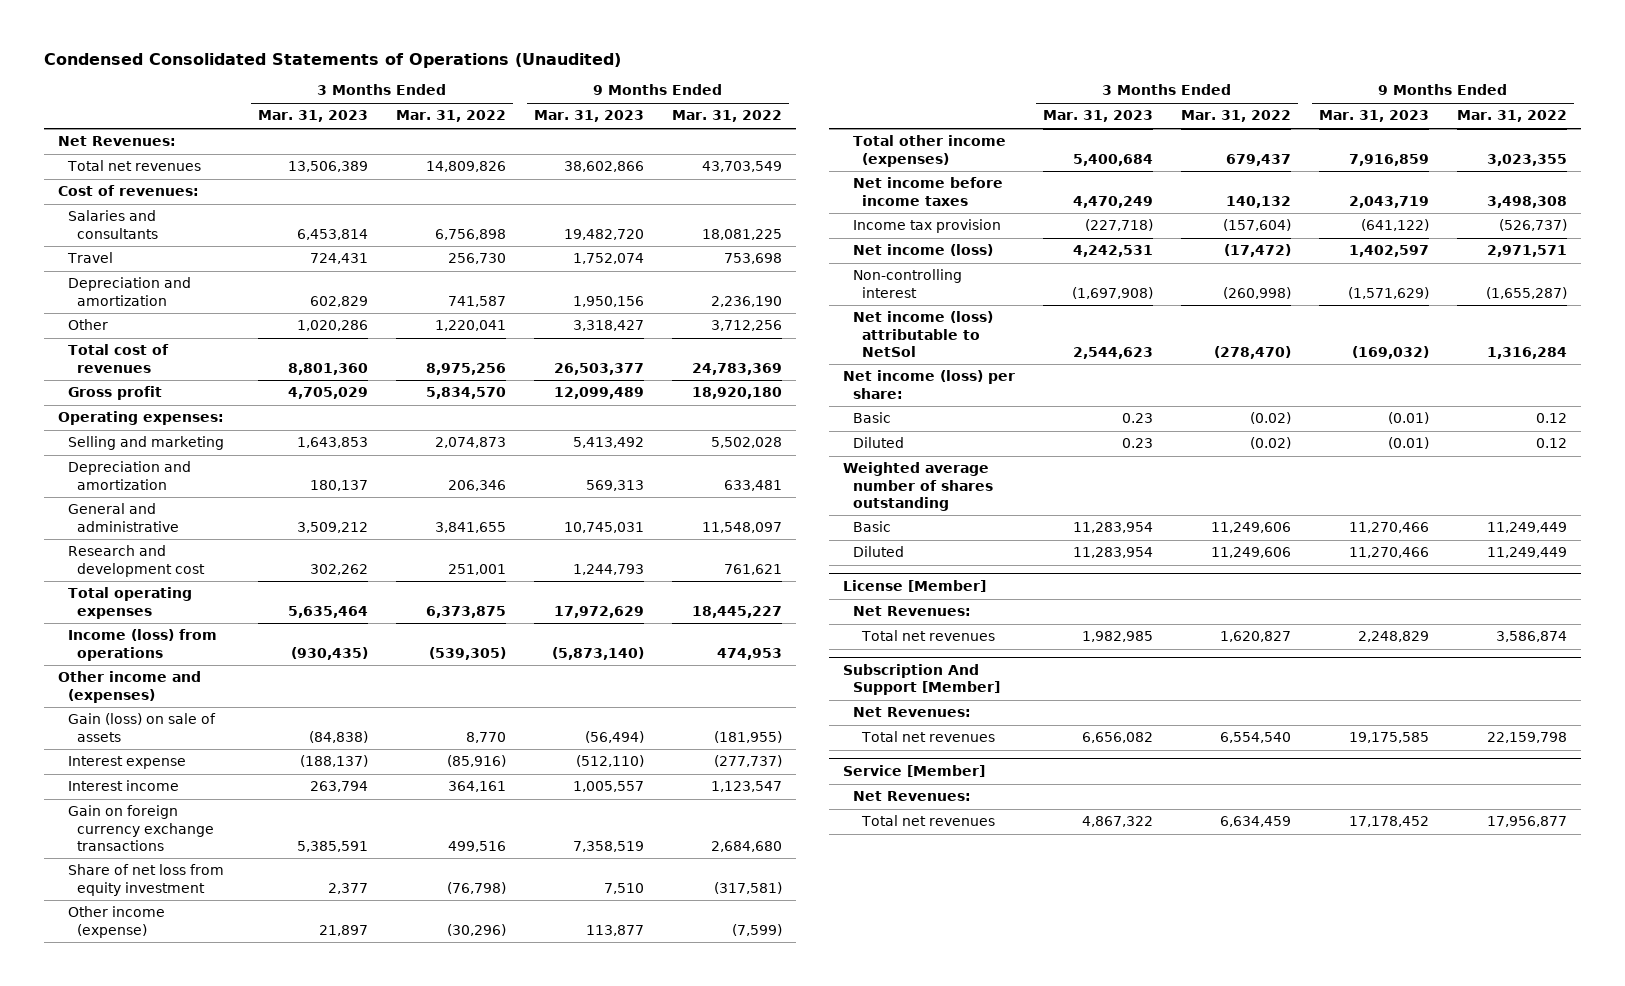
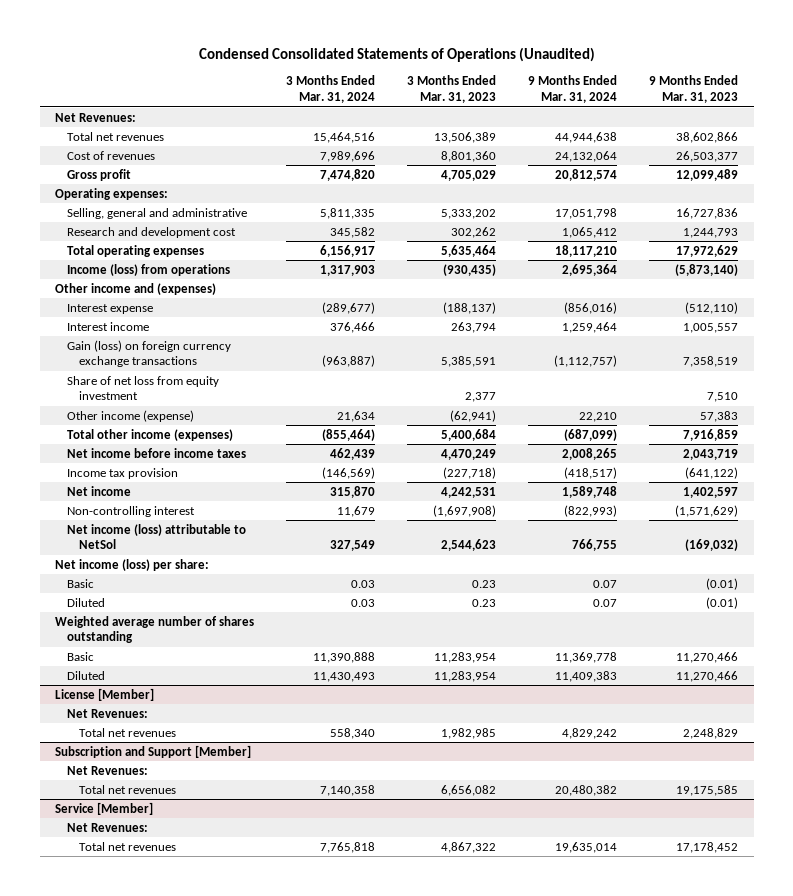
[395,110,506,123] Mar. 31, 2022 -> none
[671,110,782,123] Mar. 31, 2022 -> none
none -> [286,75,376,103] 3 Months Ended Mar. 31, 2024
none -> [527,75,617,103] 9 Months Ended Mar. 31, 2024
[57,185,199,197] Cost of revenues: -> none
[67,210,159,239] Salaries and consultants -> none
[66,252,113,264] Travel -> none
[67,277,191,306] Depreciation and amortization -> none
[67,319,108,331] Other -> none
[67,344,169,373] Total cost of revenues -> [67,150,156,160] Cost of revenues
[67,461,191,490] Depreciation and amortization -> none
[67,503,180,532] General and administrative -> none
[67,436,224,451] Selling and marketing -> [67,207,248,219] Selling, general and administrative
[296,437,368,449] 1,643,853 -> [441,208,497,219] 5,333,202
[572,437,644,449] 5,413,492 -> [675,207,738,219] 16,727,836
[67,713,216,742] Gain (loss) on sale of assets -> none
[67,805,215,851] Gain on foreign currency exchange transactions -> [67,339,232,368] Gain (loss) on foreign currency exchange transactions
[318,924,368,936] 21,897 -> [450,409,497,422] (62,941)
[585,924,644,936] 113,877 -> [699,410,738,422] 57,383
[852,244,993,257] Net income (loss) -> [67,485,132,496] Net income
[843,664,1000,696] Subscription And Support [Member] -> [55,744,252,758] Subscription and Support [Member]

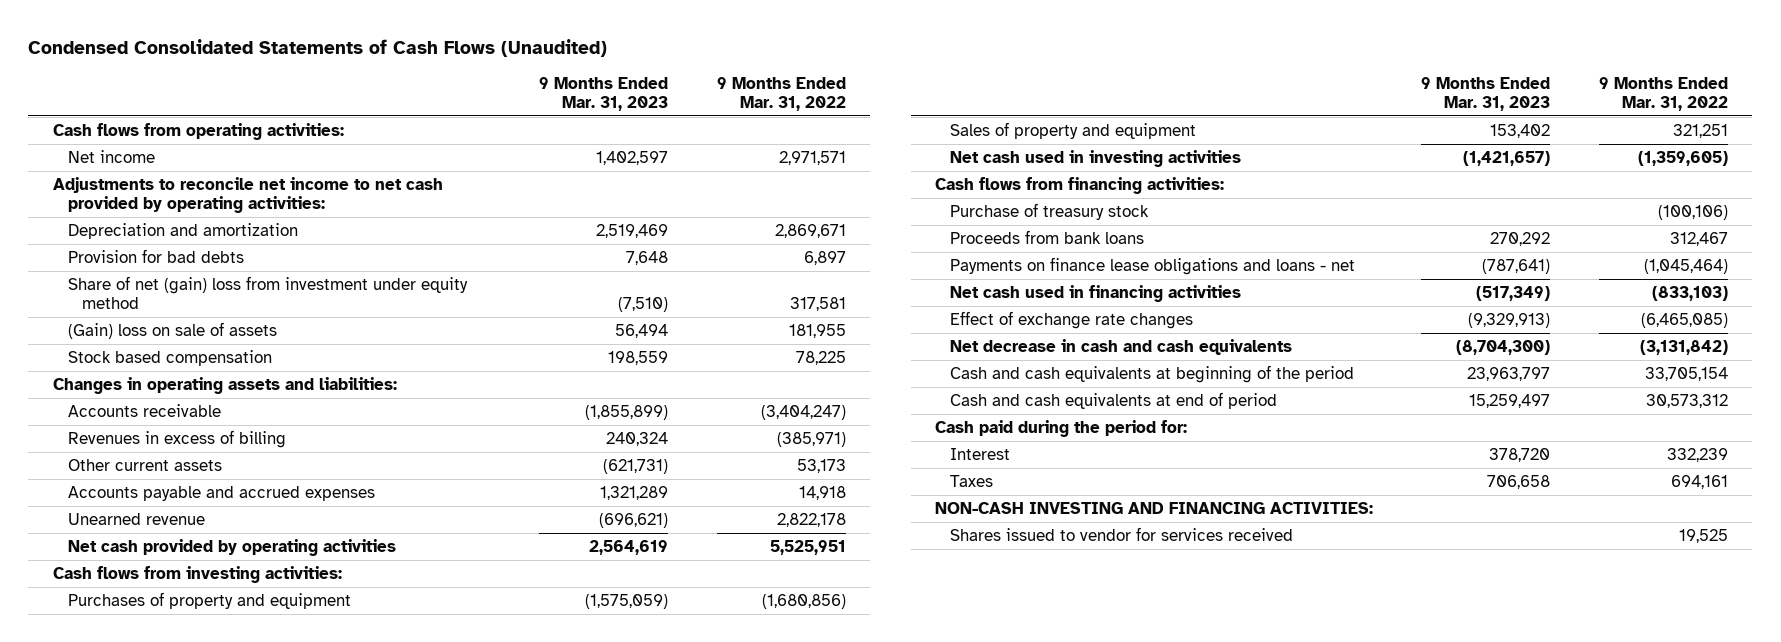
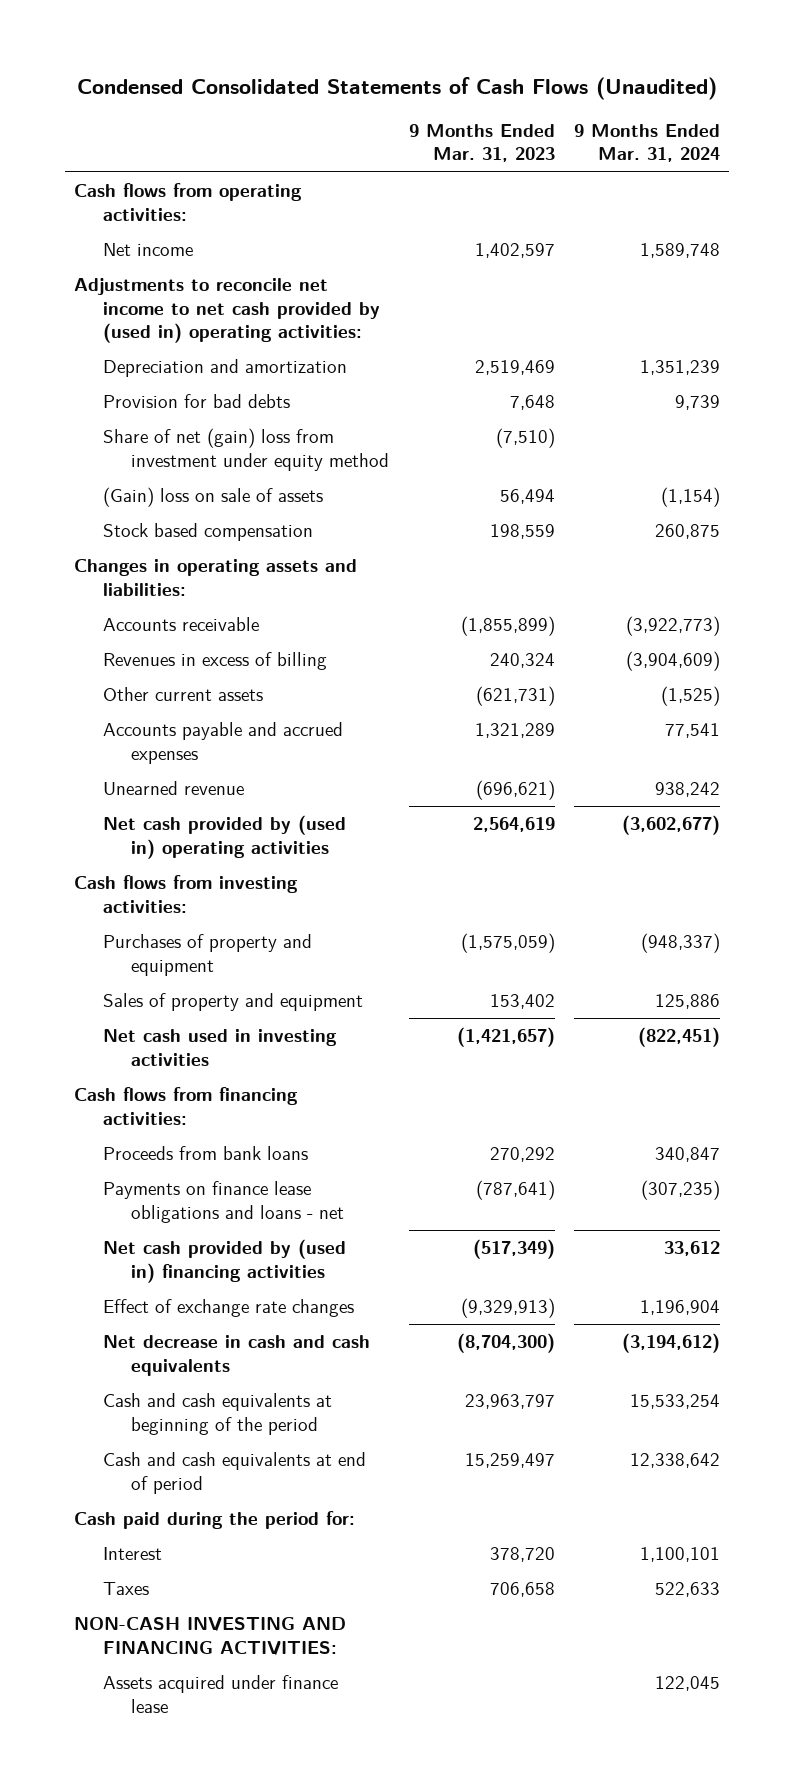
[716,76,846,112] 9 Months Ended Mar. 31, 2022 -> none
none -> [573,124,720,163] 9 Months Ended Mar. 31, 2024
[52,176,443,214] Adjustments to reconcile net income to net cash provided by operating activities: -> [74,278,380,343] Adjustments to reconcile net income to net cash provided by (used in) operating activities:
[67,538,396,556] Net cash provided by operating activities -> [102,815,346,859] Net cash provided by (used in) operating activities
[949,202,1149,220] Purchase of treasury stock -> none
[949,284,1241,302] Net cash used in financing activities -> [102,1239,346,1283] Net cash provided by (used in) financing activities
[949,526,1293,541] Shares issued to vendor for services received -> none
none -> [102,1675,338,1713] Assets acquired under finance lease

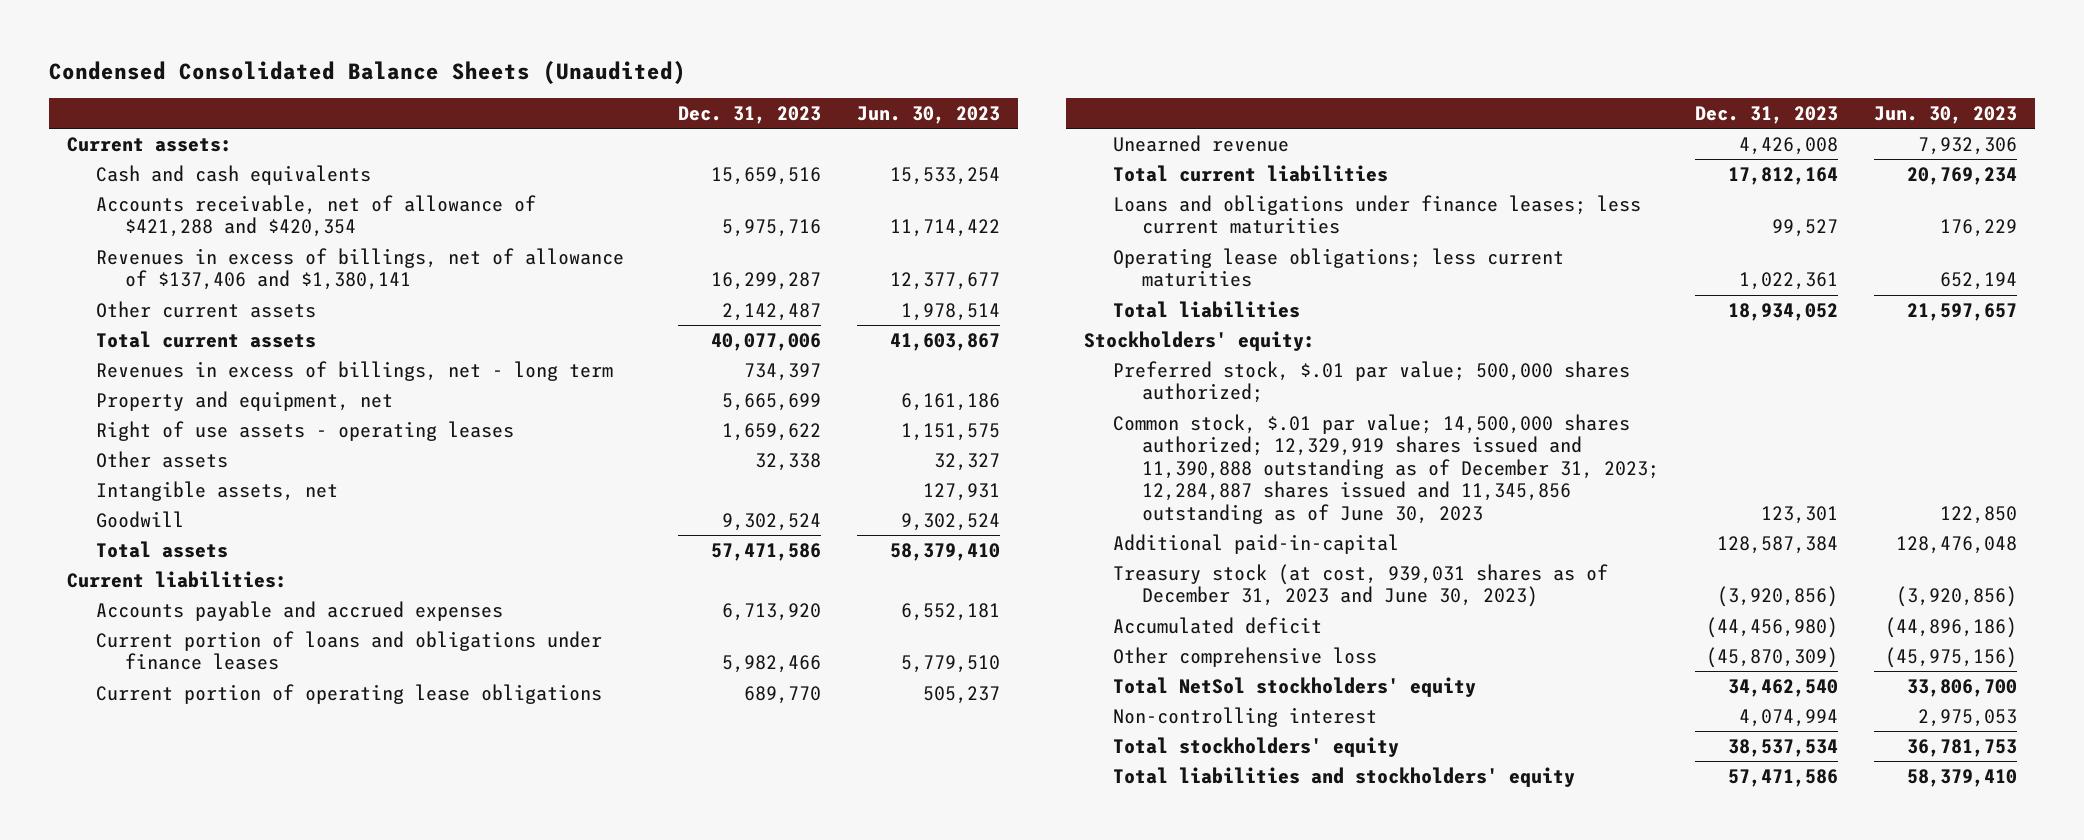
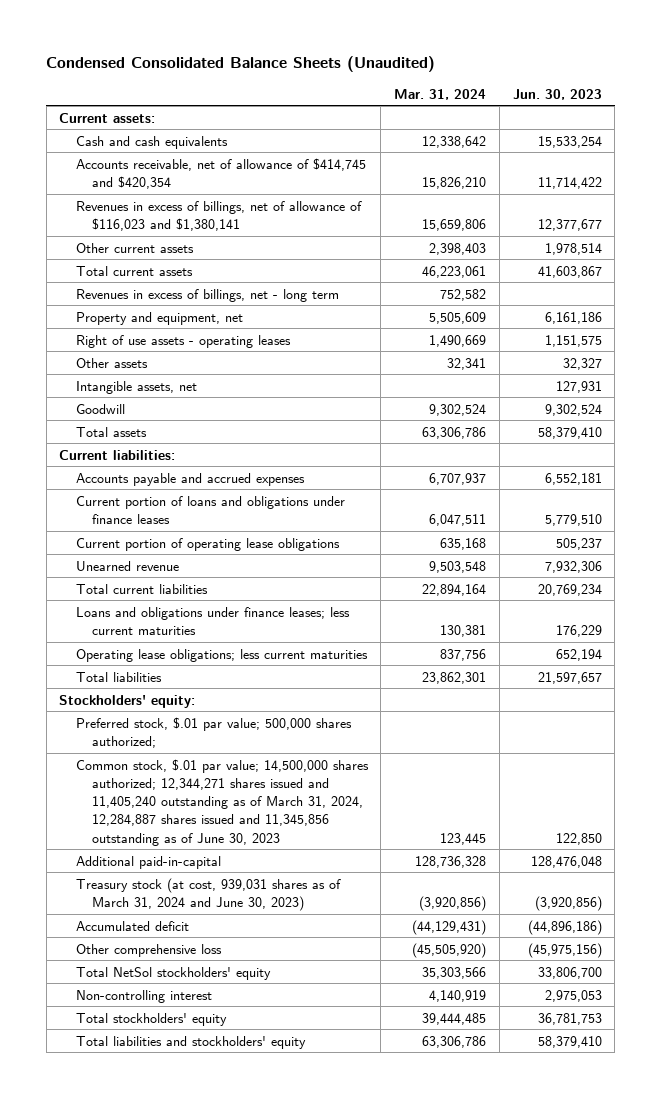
[677,106,821,125] Dec. 31, 2023 -> none
none -> [394,88,487,100] Mar. 31, 2024
[95,194,536,238] Accounts receivable, net of allowance of $421,288 and $420,354 -> [75,157,366,189] Accounts receivable, net of allowance of $414,745 and $420,354
[95,247,624,291] Revenues in excess of billings, net of allowance of $137,406 and $1,380,141 -> [75,200,362,231] Revenues in excess of billings, net of allowance of $116,023 and $1,380,141
[1112,413,1659,524] Common stock, $.01 par value; 14,500,000 shares authorized; 12,329,919 shares issued and 11,390,888 outstanding as of December 31, 2023; 12,284,887 shares issued and 11,345,856 outstanding as of June 30, 2023 -> [75,758,369,846] Common stock, $.01 par value; 14,500,000 shares authorized; 12,344,271 shares issued and 11,405,240 outstanding as of March 31, 2024, 12,284,887 shares issued and 11,345,856 outstanding as of June 30, 2023
[1112,563,1608,608] Treasury stock (at cost, 939,031 shares as of December 31, 2023 and June 30, 2023) -> [75,877,341,911] Treasury stock (at cost, 939,031 shares as of March 31, 2024 and June 30, 2023)

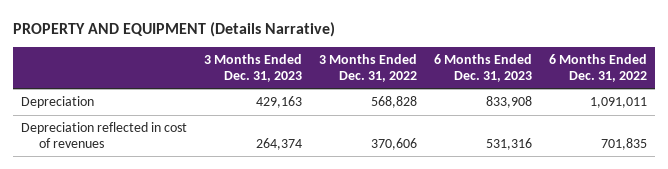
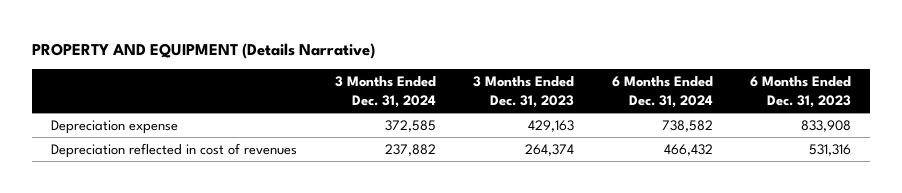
[318,54,417,82] 3 Months Ended Dec. 31, 2022 -> none
[548,54,647,82] 6 Months Ended Dec. 31, 2022 -> none
none -> [334,76,436,108] 3 Months Ended Dec. 31, 2024
none -> [611,76,713,108] 6 Months Ended Dec. 31, 2024
[21,96,95,109] Depreciation -> [51,119,179,134] Depreciation expense

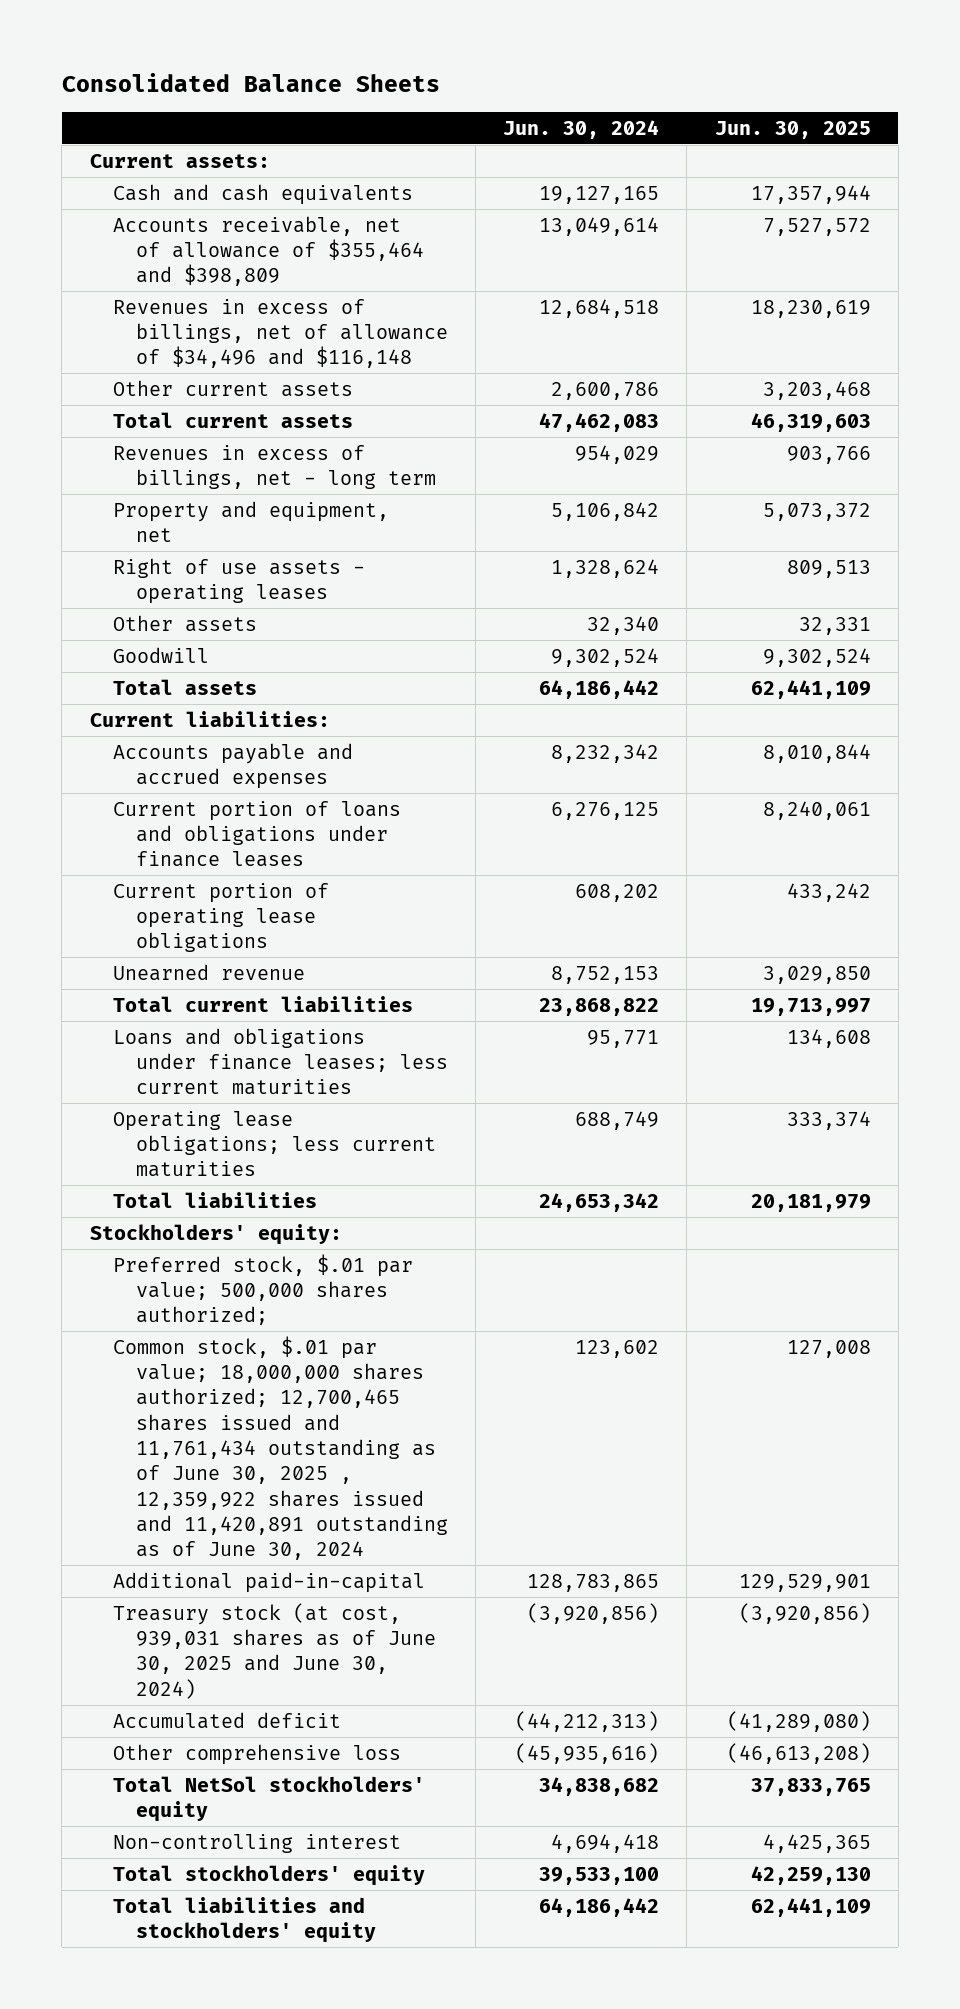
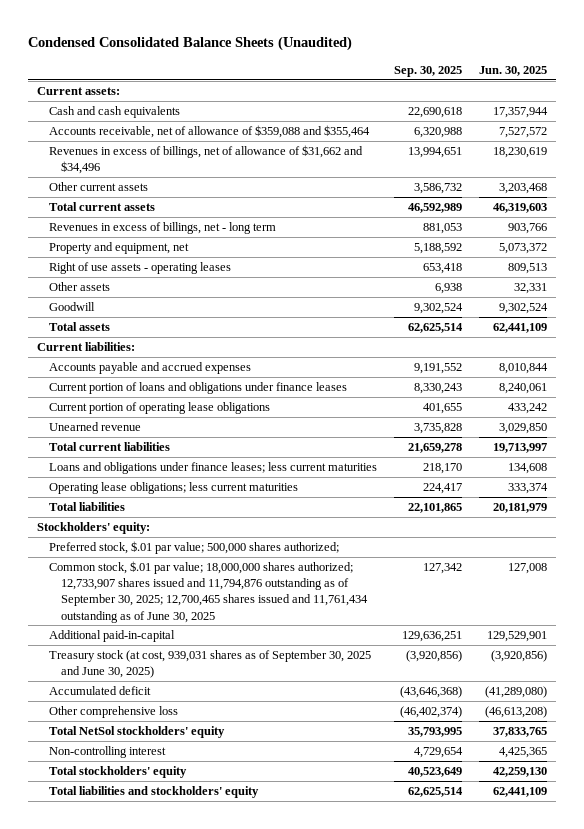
[61,73,440,93] Consolidated Balance Sheets -> [27,36,352,52] Condensed Consolidated Balance Sheets (Unaudited)
[503,119,660,139] Jun. 30, 2024 -> none
none -> [394,66,463,78] Sep. 30, 2025
[112,215,425,287] Accounts receivable, net of allowance of $355,464 and $398,809 -> [48,124,370,138] Accounts receivable, net of allowance of $359,088 and $355,464
[112,298,449,369] Revenues in excess of billings, net of allowance of $34,496 and $116,148 -> [48,144,363,175] Revenues in excess of billings, net of allowance of $31,662 and $34,496
[112,1335,449,1561] Common stock, $.01 par value; 18,000,000 shares authorized; 12,700,465 shares issued and 11,761,434 outstanding as of June 30, 2025 , 12,359,922 shares issued and 11,420,891 outstanding as of June 30, 2024 -> [48,560,368,623] Common stock, $.01 par value; 18,000,000 shares authorized; 12,733,907 shares issued and 11,794,876 outstanding as of September 30, 2025; 12,700,465 shares issued and 11,761,434 outstanding as of June 30, 2025
[112,1602,437,1699] Treasury stock (at cost, 939,031 shares as of June 30, 2025 and June 30, 2024) -> [48,649,371,679] Treasury stock (at cost, 939,031 shares as of September 30, 2025 and June 30, 2025)

